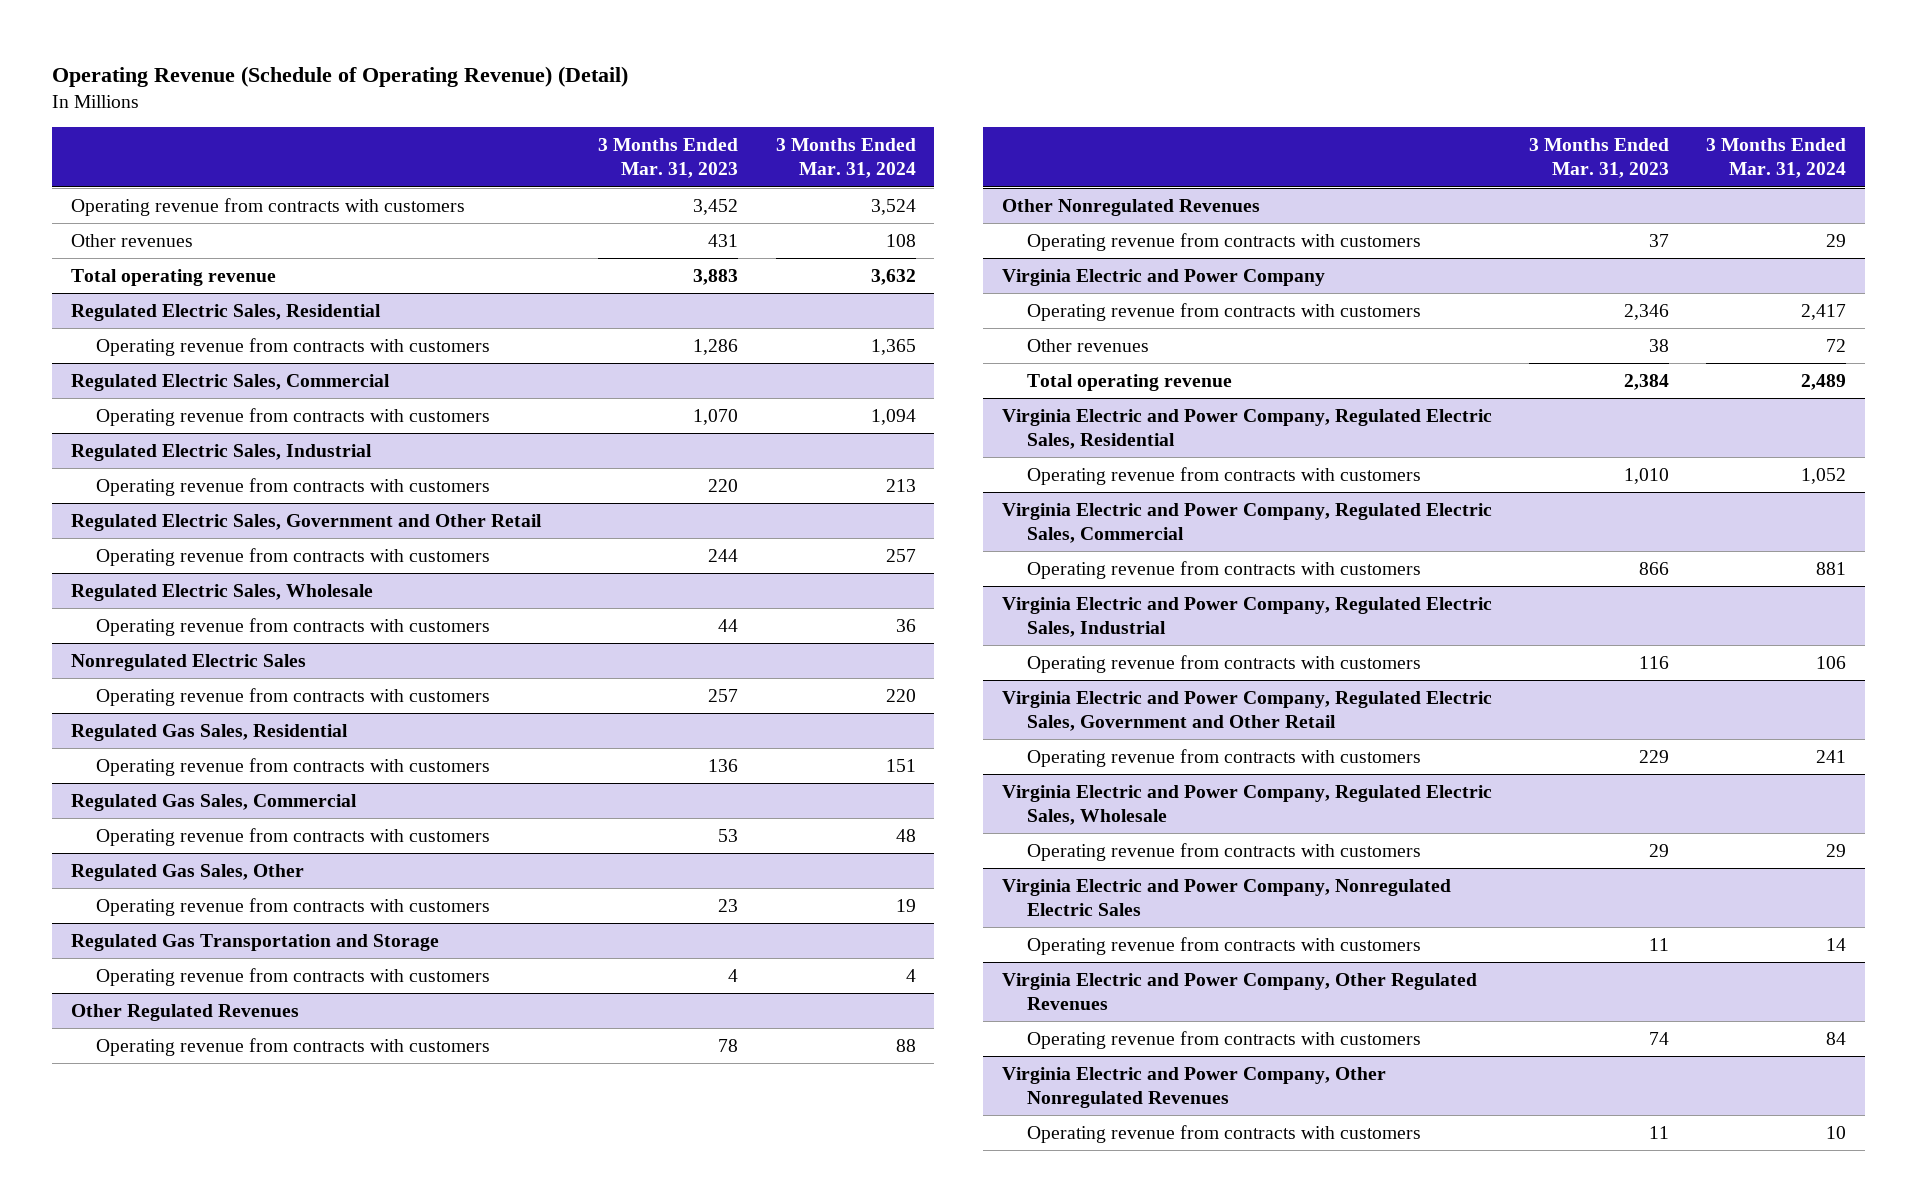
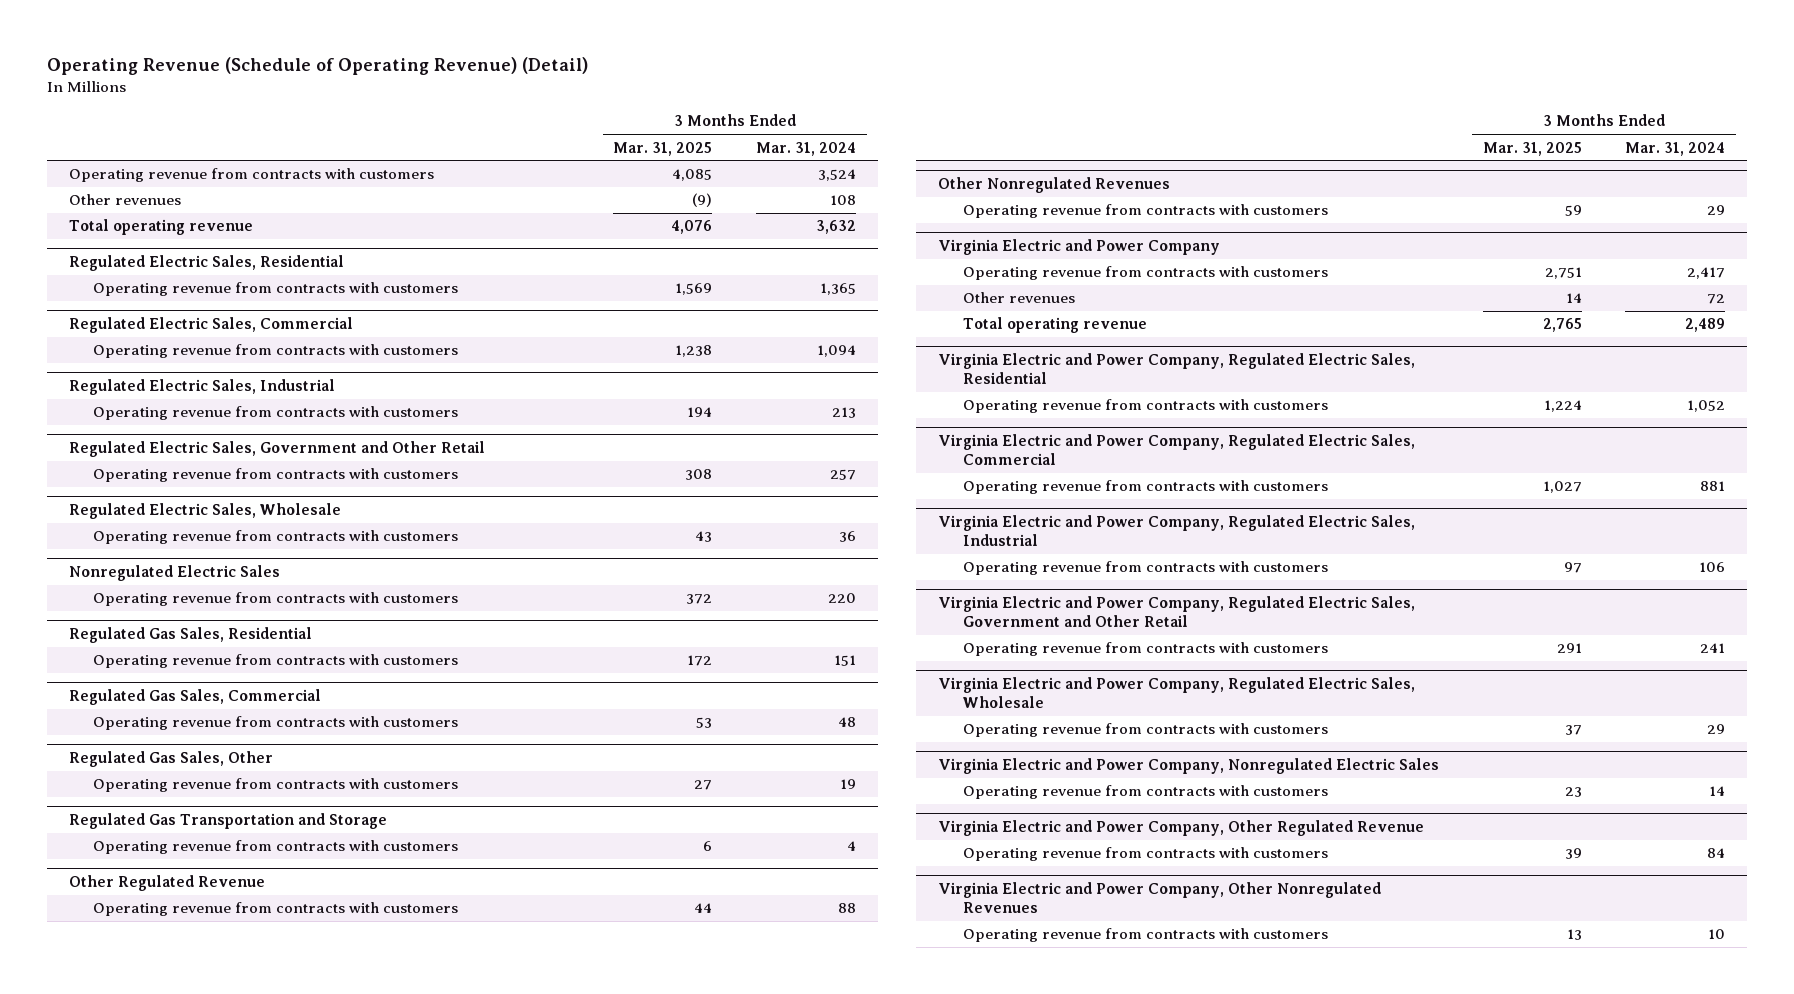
[598,138,739,179] 3 Months Ended Mar. 31, 2023 -> none
none -> [613,141,713,156] Mar. 31, 2025
[70,1003,299,1021] Other Regulated Revenues -> [68,875,265,892] Other Regulated Revenue
[1001,972,1477,1010] Virginia Electric and Power Company, Other Regulated Revenues -> [938,820,1425,837] Virginia Electric and Power Company, Other Regulated Revenue

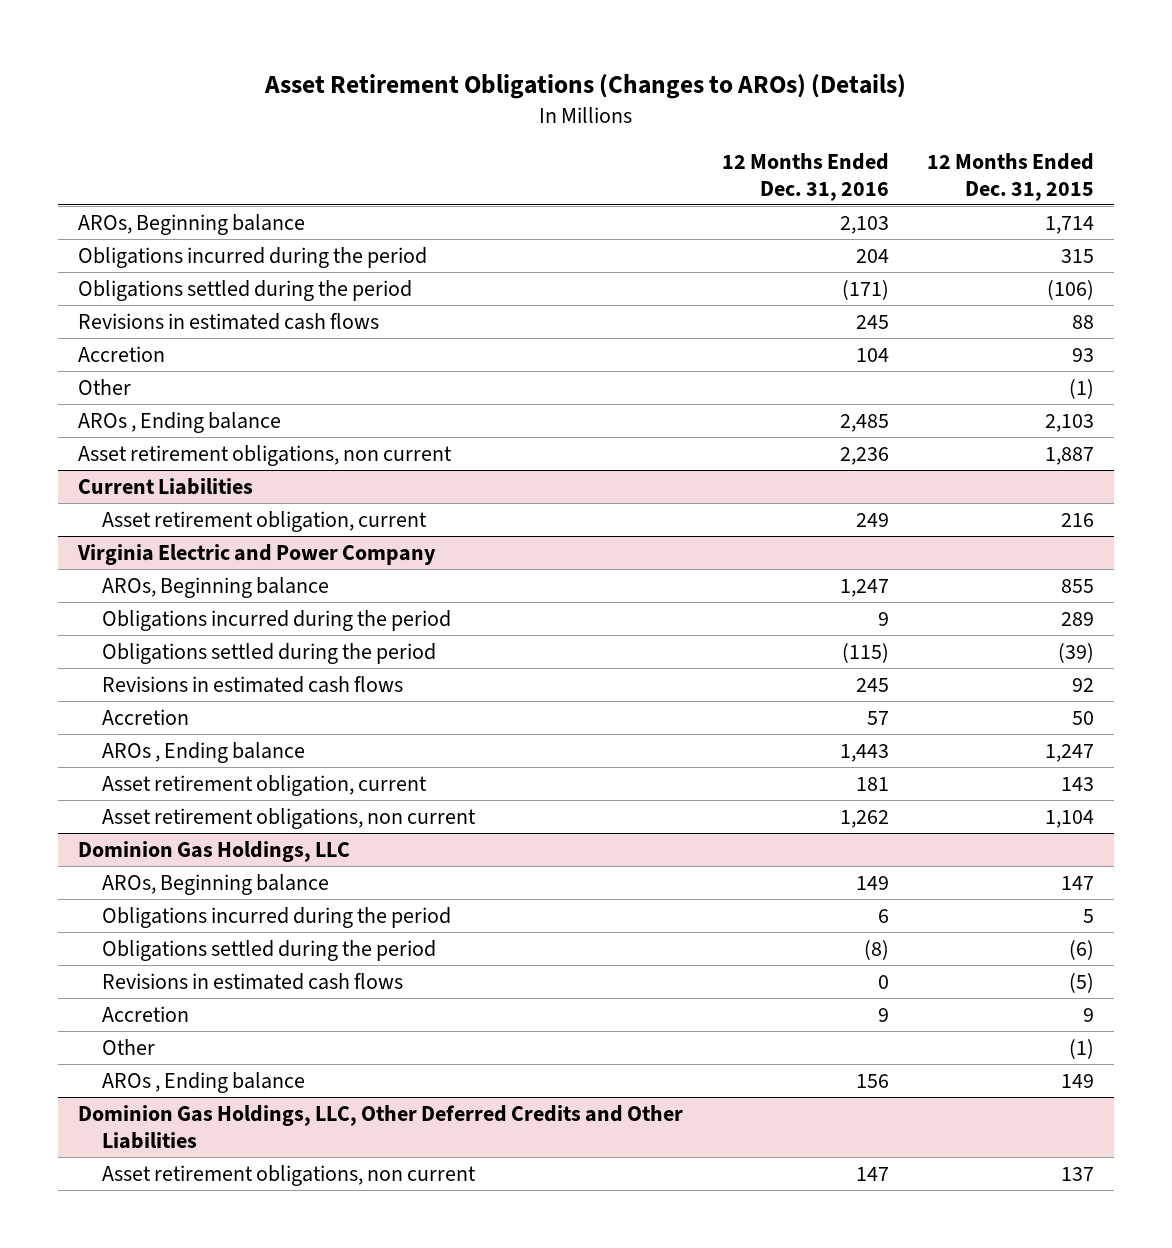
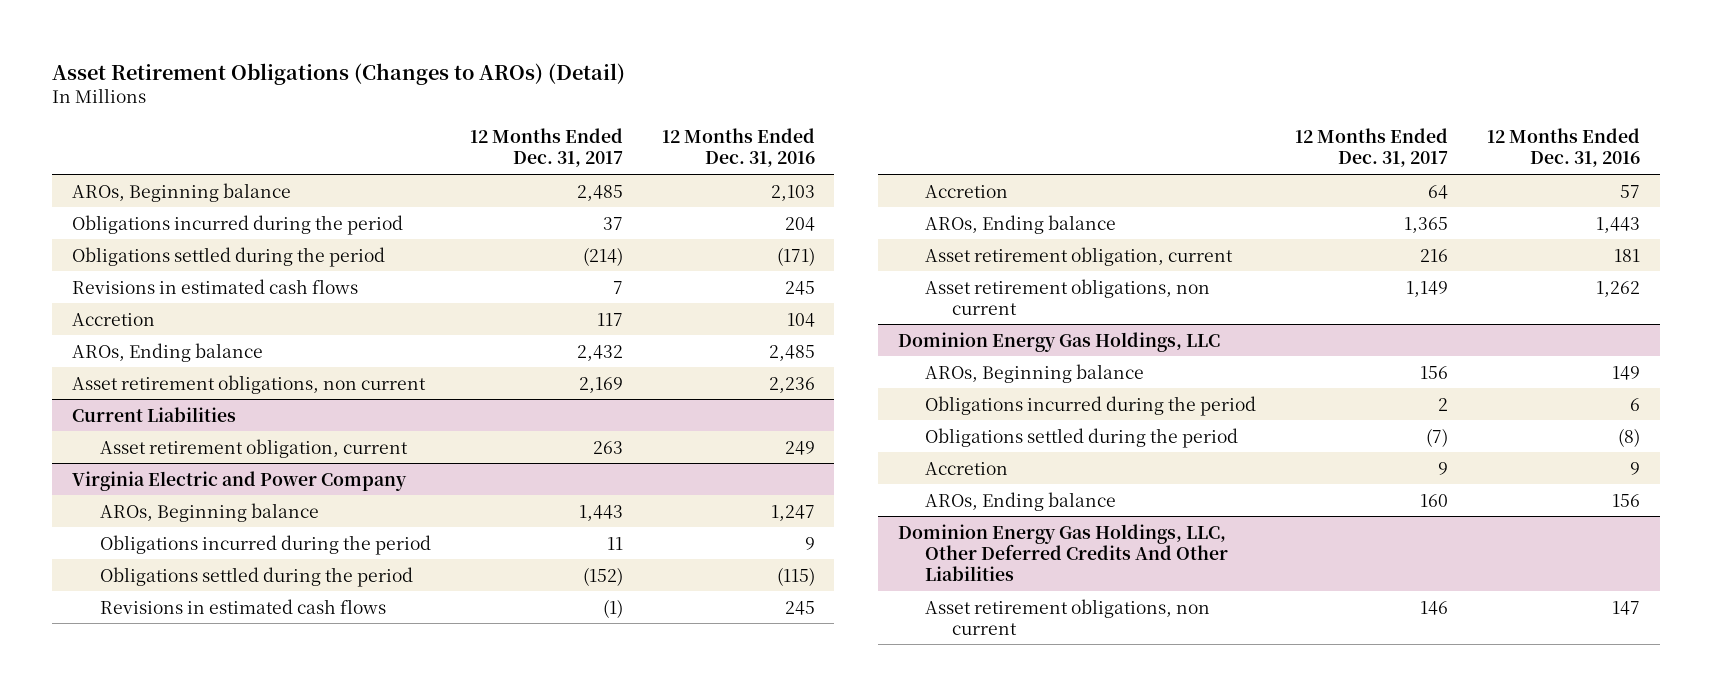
[264,73,907,99] Asset Retirement Obligations (Changes to AROs) (Details) -> [52,62,626,85] Asset Retirement Obligations (Changes to AROs) (Detail)
[927,152,1095,201] 12 Months Ended Dec. 31, 2015 -> none
none -> [469,128,623,168] 12 Months Ended Dec. 31, 2017
[77,378,131,395] Other -> none
[77,411,281,433] AROs , Ending balance -> [72,342,264,362] AROs, Ending balance
[102,741,306,763] AROs , Ending balance -> [925,214,1117,234] AROs, Ending balance
[77,840,350,862] Dominion Gas Holdings, LLC -> [897,331,1220,352] Dominion Energy Gas Holdings, LLC
[102,972,404,990] Revisions in estimated cash flows -> none
[102,1038,156,1055] Other -> none
[102,1071,306,1093] AROs , Ending balance -> [925,491,1117,511] AROs, Ending balance
[77,1104,683,1149] Dominion Gas Holdings, LLC, Other Deferred Credits and Other Liabilities -> [897,523,1229,581] Dominion Energy Gas Holdings, LLC, Other Deferred Credits And Other Liabilities

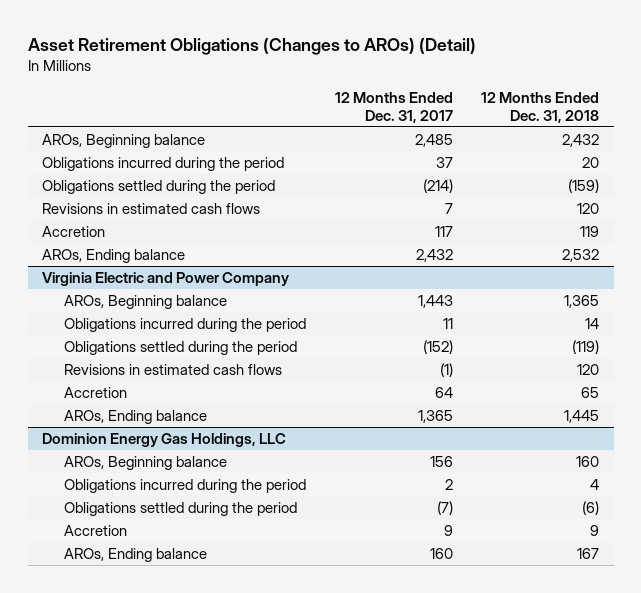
[661,128,815,168] 12 Months Ended Dec. 31, 2016 -> none
none -> [481,92,600,124] 12 Months Ended Dec. 31, 2018
[72,374,427,394] Asset retirement obligations, non current -> none
[72,406,237,422] Current Liabilities -> none
[99,438,408,458] Asset retirement obligation, current -> none
[925,246,1234,266] Asset retirement obligation, current -> none
[925,278,1211,315] Asset retirement obligations, non current -> none
[897,523,1229,581] Dominion Energy Gas Holdings, LLC, Other Deferred Credits And Other Liabilities -> none
[925,598,1211,635] Asset retirement obligations, non current -> none

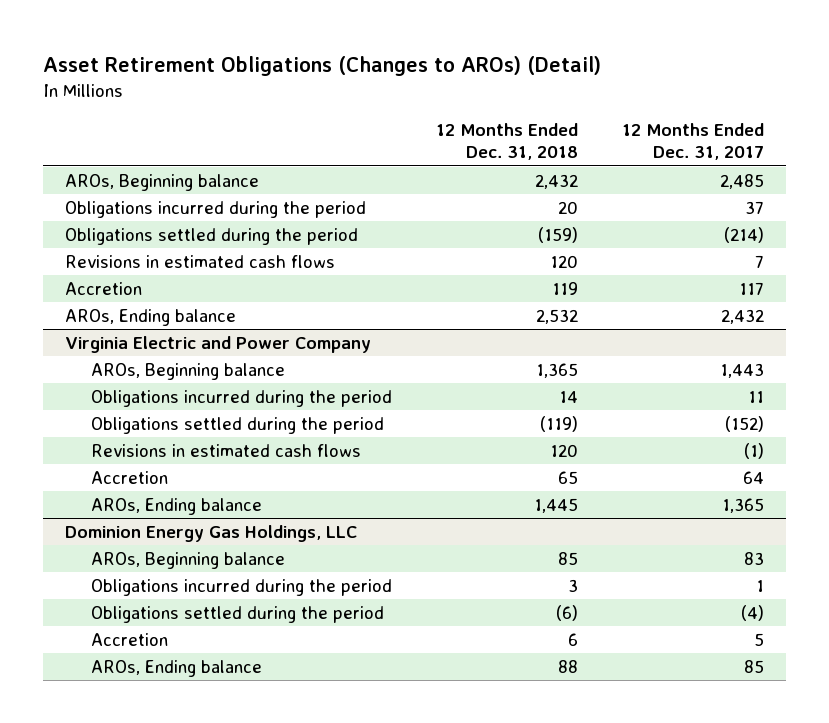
[429,455,453,467] 156 -> [743,552,764,566] 83
[576,455,600,467] 160 -> [557,552,578,566] 85
[444,478,453,490] 2 -> [755,580,764,593] 1
[590,478,600,490] 4 -> [567,579,578,593] 3
[436,500,453,515] (7) -> [740,605,764,622] (4)
[443,524,453,536] 9 -> [753,633,764,647] 5
[590,524,600,536] 9 -> [567,633,578,647] 6
[429,547,453,559] 160 -> [743,660,764,674] 85
[577,547,600,559] 167 -> [557,660,578,674] 88

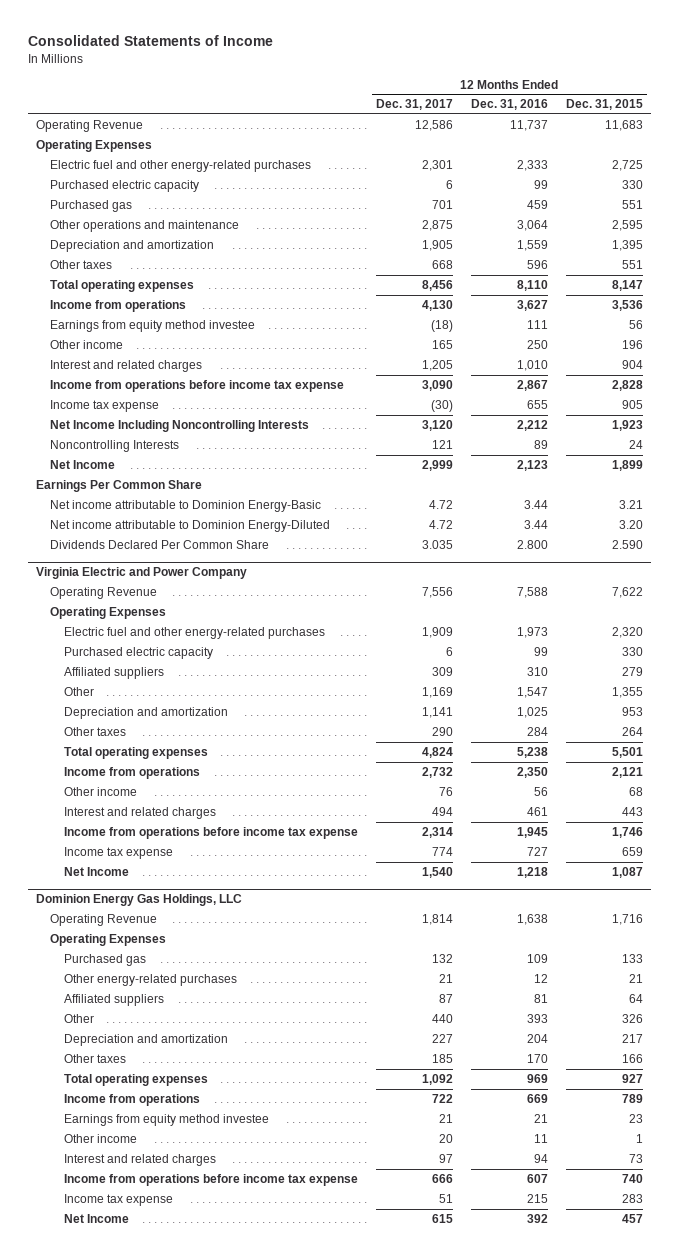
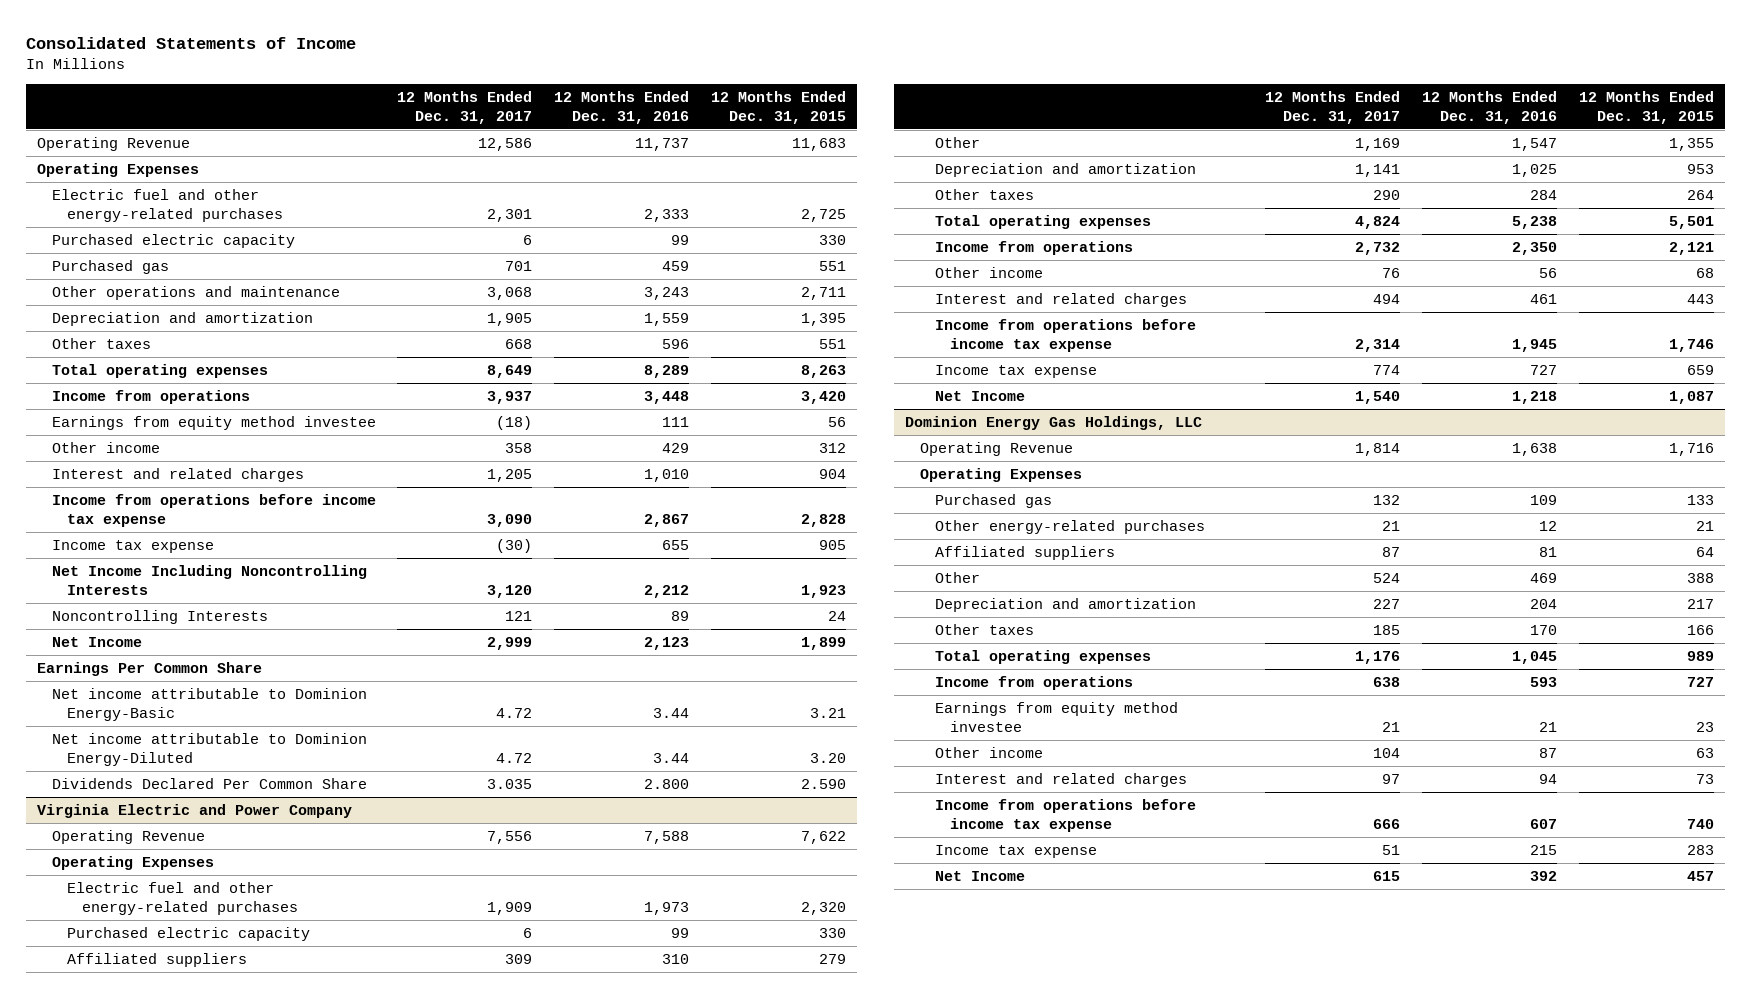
[421,219,453,231] 2,875 -> [487,286,533,300] 3,068
[516,219,548,231] 3,064 -> [644,286,690,300] 3,243
[611,219,643,231] 2,595 -> [800,286,846,300] 2,711
[421,279,453,291] 8,456 -> [487,364,533,378] 8,649
[516,279,548,291] 8,110 -> [644,364,690,378] 8,289
[611,279,643,291] 8,147 -> [800,364,846,378] 8,263
[421,299,453,311] 4,130 -> [487,390,533,404] 3,937
[516,299,548,311] 3,627 -> [644,390,690,404] 3,448
[611,299,643,311] 3,536 -> [800,390,846,404] 3,420
[431,339,453,349] 165 -> [505,442,533,453] 358
[526,339,548,349] 250 -> [662,442,690,453] 429
[621,339,643,349] 196 -> [818,442,846,453] 312
[431,1013,453,1023] 440 -> [1373,572,1401,583] 524
[526,1013,548,1023] 393 -> [1530,572,1558,583] 469
[621,1013,643,1023] 326 -> [1686,572,1714,583] 388
[421,1073,453,1085] 1,092 -> [1355,650,1401,664] 1,176
[526,1073,548,1083] 969 -> [1512,650,1558,664] 1,045
[621,1073,643,1083] 927 -> [1686,650,1714,661] 989
[431,1093,453,1103] 722 -> [1373,676,1401,687] 638
[526,1093,548,1103] 669 -> [1530,676,1558,687] 593
[621,1093,643,1103] 789 -> [1686,676,1714,687] 727
[438,1133,453,1143] 20 -> [1373,747,1401,758] 104
[533,1133,548,1143] 11 -> [1539,747,1558,758] 87
[635,1133,643,1143] 1 -> [1695,747,1714,758] 63

